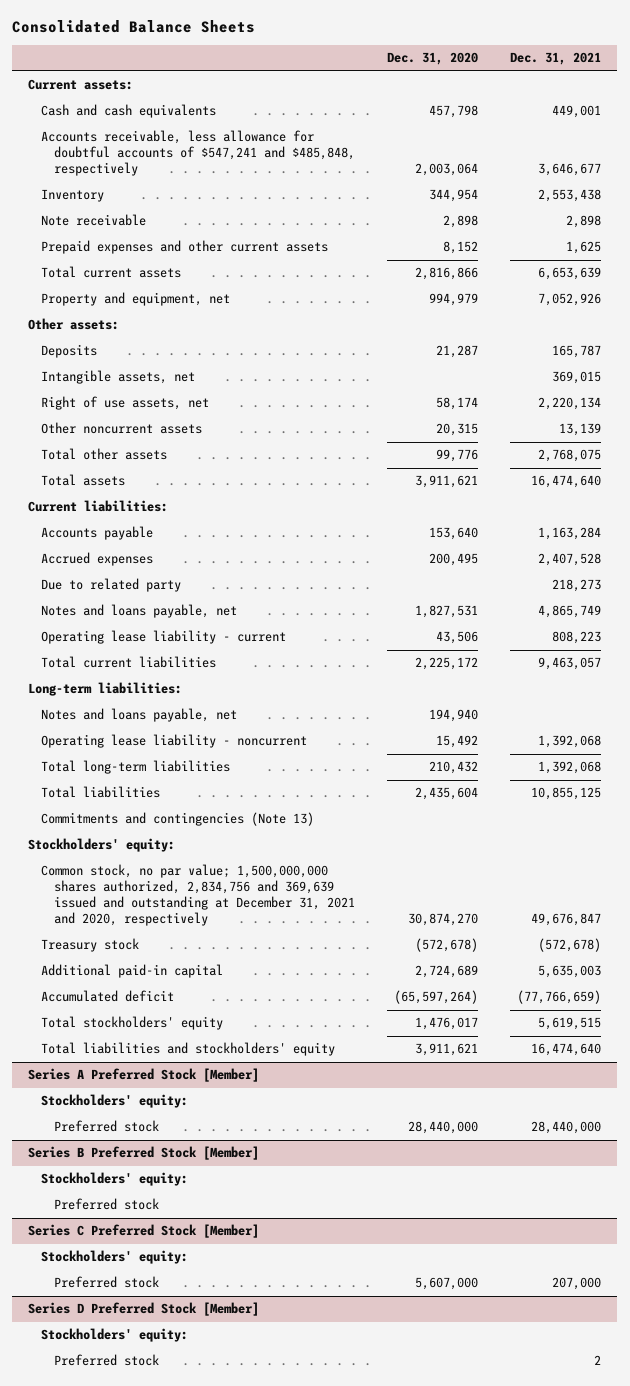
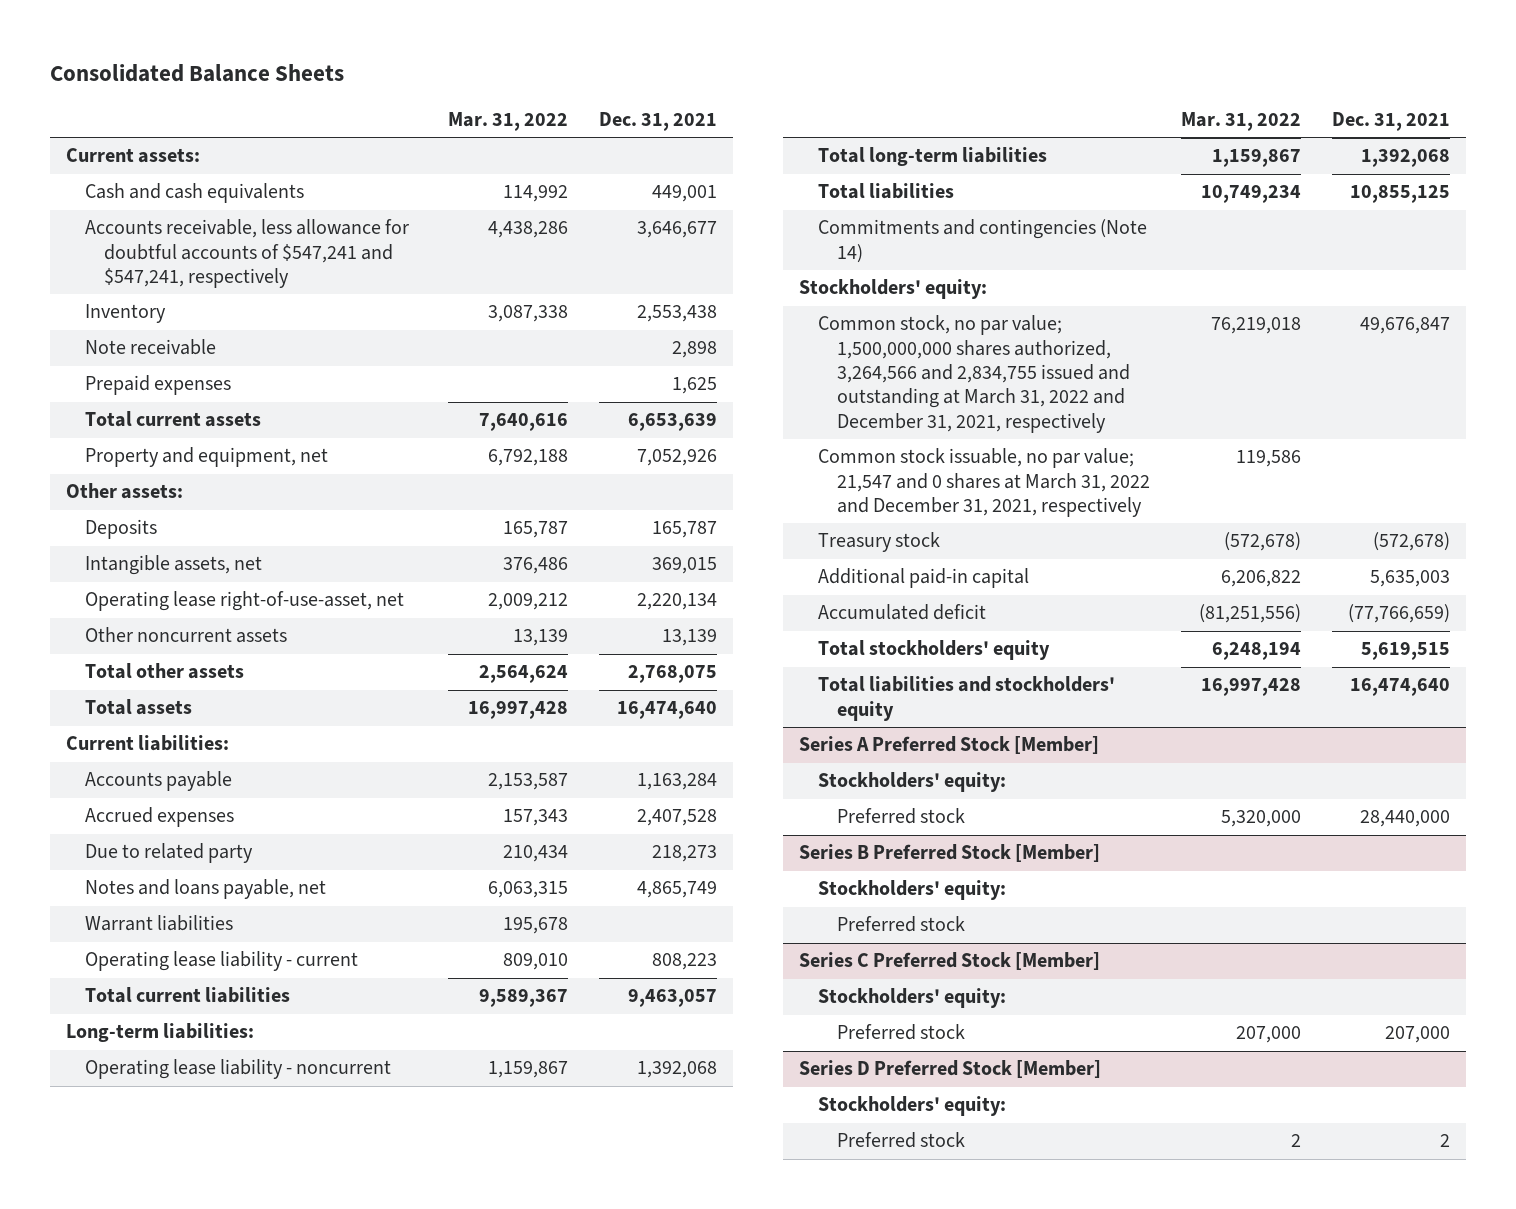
[386,52,478,66] Dec. 31, 2020 -> none
none -> [447,112,568,132] Mar. 31, 2022
[41,130,355,177] Accounts receivable, less allowance for doubtful accounts of $547,241 and $485,848, respectively -> [84,219,409,289] Accounts receivable, less allowance for doubtful accounts of $547,241 and $547,241, respectively
[41,240,329,255] Prepaid expenses and other current assets -> [84,375,231,396] Prepaid expenses
[41,396,210,411] Right of use assets, net -> [84,591,404,612] Operating lease right-of-use-asset, net
none -> [84,915,233,932] Warrant liabilities
[41,708,238,723] Notes and loans payable, net -> none
[41,812,315,827] Commitments and contingencies (Note 13) -> [817,219,1147,263] Commitments and contingencies (Note 14)
[41,864,355,927] Common stock, no par value; 1,500,000,000 shares authorized, 2,834,756 and 369,639 issued and outstanding at December 31, 2021 and 2020, respectively -> [817,315,1130,433] Common stock, no par value; 1,500,000,000 shares authorized, 3,264,566 and 2,834,755 issued and outstanding at March 31, 2022 and December 31, 2021, respectively
none -> [817,448,1150,518] Common stock issuable, no par value; 21,547 and 0 shares at March 31, 2022 and December 31, 2021, respectively

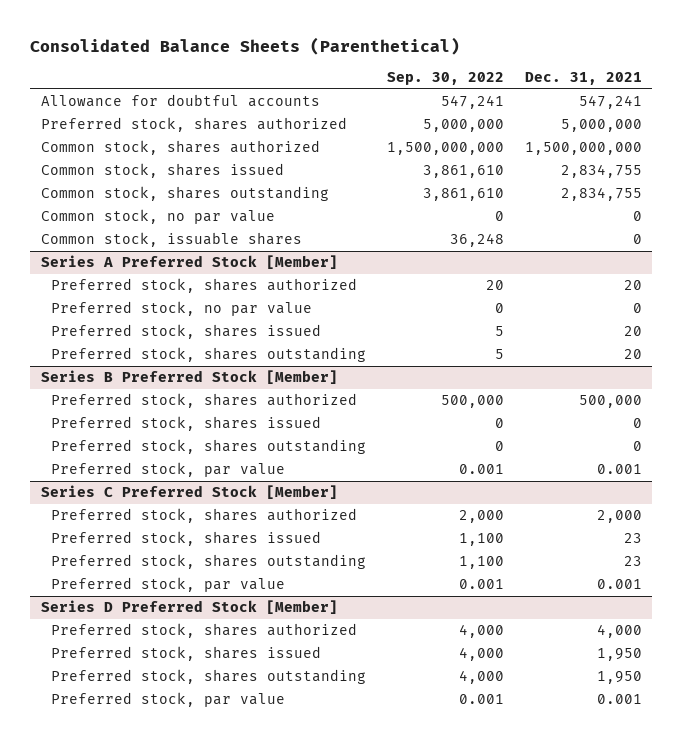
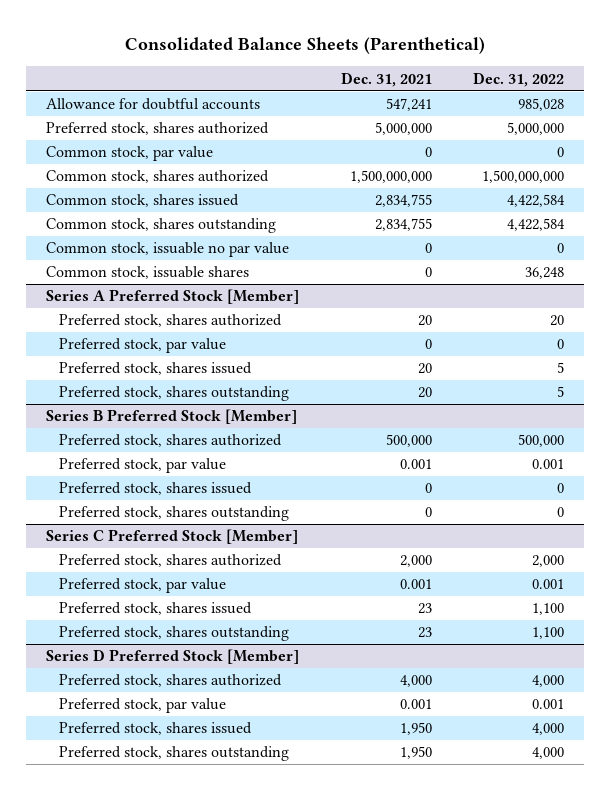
[387,71,505,85] Sep. 30, 2022 -> none
none -> [472,71,564,87] Dec. 31, 2022
none -> [46,146,214,162] Common stock, par value
[40,209,275,225] Common stock, no par value -> [46,242,290,258] Common stock, issuable no par value
[51,301,313,317] Preferred stock, no par value -> [59,338,227,354] Preferred stock, par value
[51,462,286,478] Preferred stock, par value -> [59,458,227,474] Preferred stock, par value
[51,577,286,593] Preferred stock, par value -> [59,578,227,594] Preferred stock, par value
[51,692,286,708] Preferred stock, par value -> [59,698,227,714] Preferred stock, par value

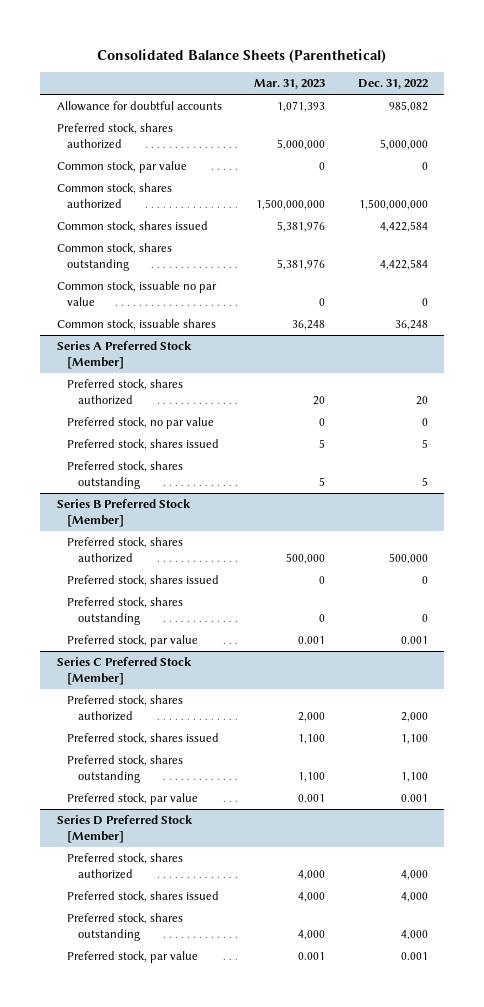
[340,71,432,87] Dec. 31, 2021 -> none
none -> [254,79,326,90] Mar. 31, 2023
[517,98,564,112] 985,028 -> [388,101,428,113] 985,082
[59,338,227,354] Preferred stock, par value -> [67,417,215,430] Preferred stock, no par value
[59,458,227,474] Preferred stock, par value -> [67,635,199,648] Preferred stock, par value
[59,578,227,594] Preferred stock, par value -> [67,793,199,806] Preferred stock, par value
[59,698,227,714] Preferred stock, par value -> [67,951,199,964] Preferred stock, par value

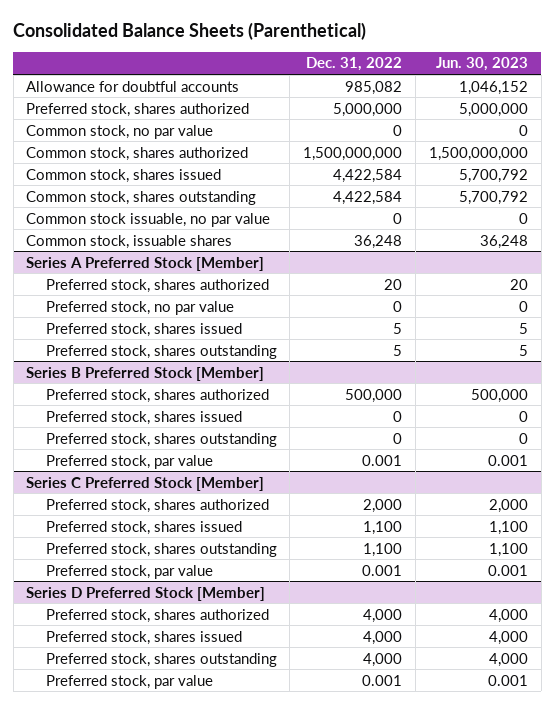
[254,79,326,90] Mar. 31, 2023 -> none
none -> [435,57,528,72] Jun. 30, 2023
[56,161,187,174] Common stock, par value -> [26,124,214,139] Common stock, no par value
[56,281,217,306] Common stock, issuable no par value -> [26,212,271,227] Common stock issuable, no par value

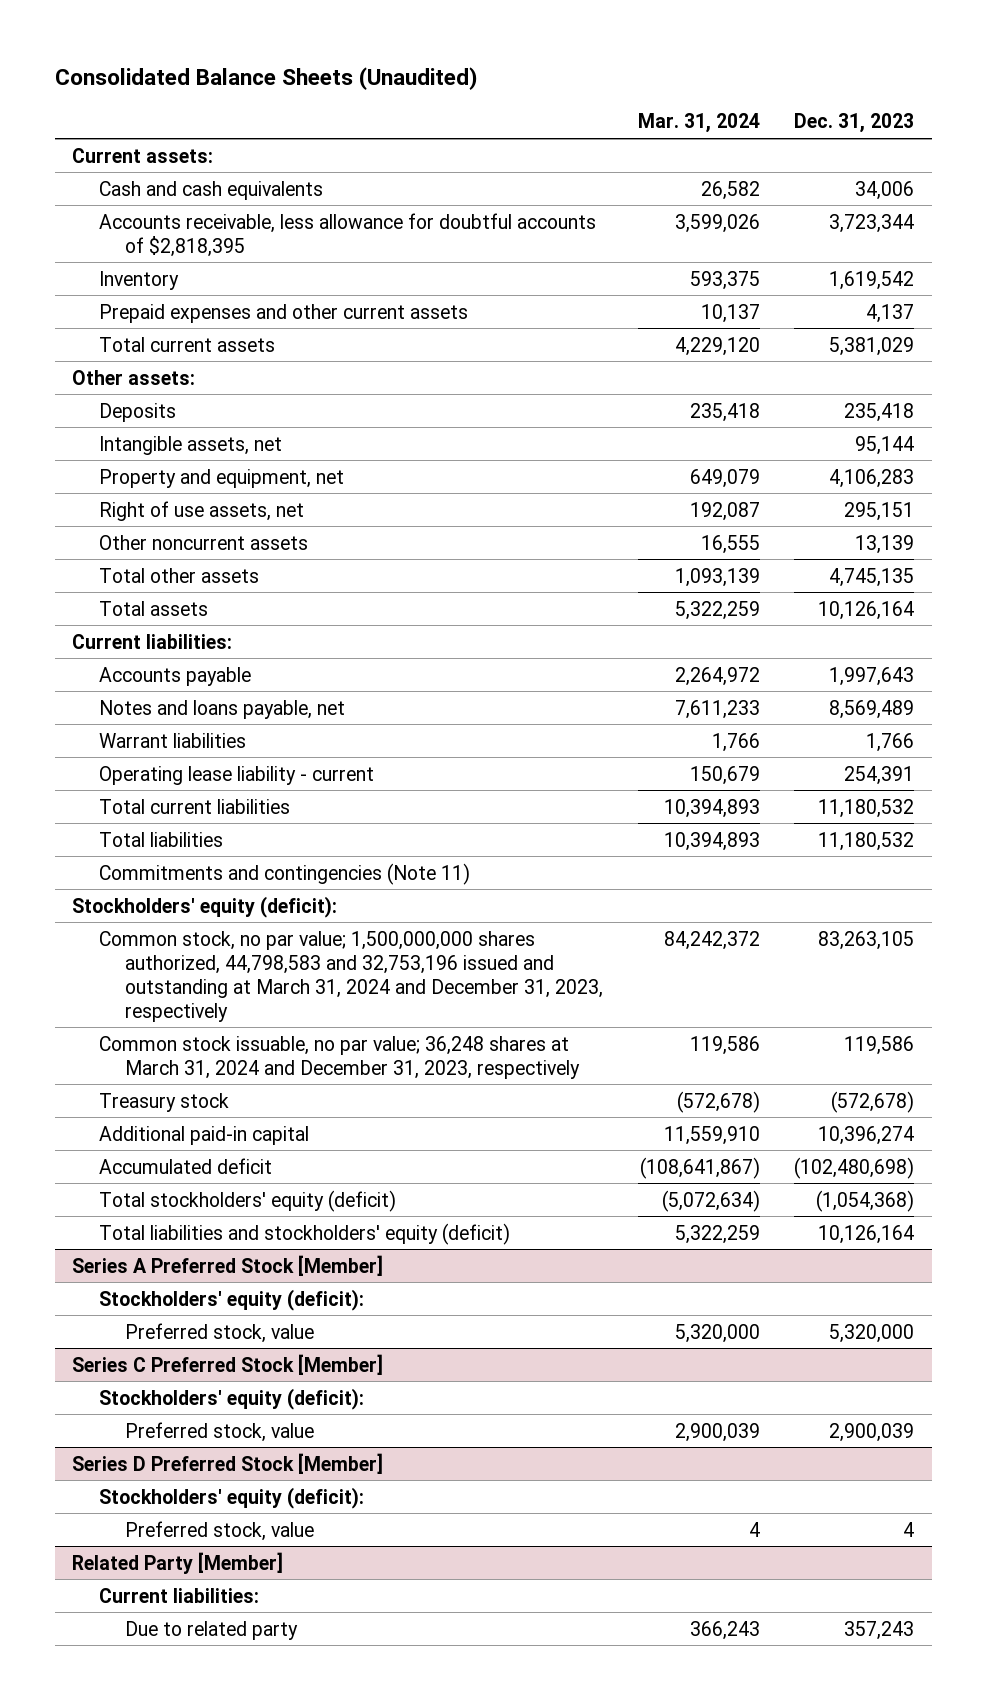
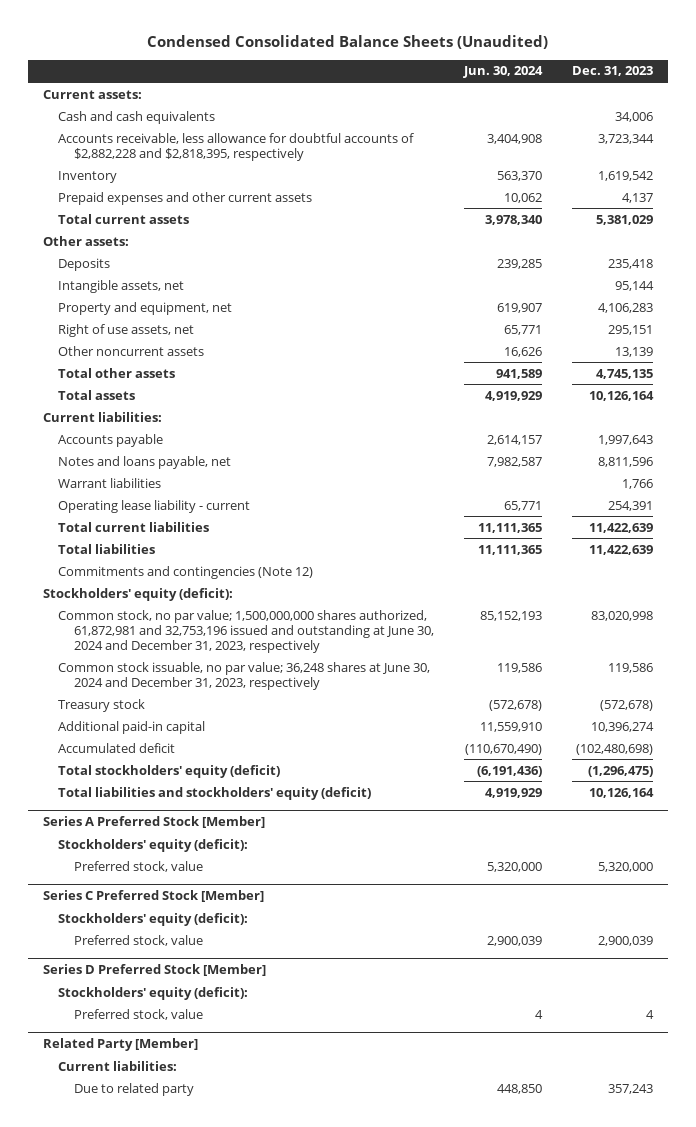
[55,67,478,91] Consolidated Balance Sheets (Unaudited) -> [147,35,549,50] Condensed Consolidated Balance Sheets (Unaudited)
[637,113,760,134] Mar. 31, 2024 -> none
none -> [462,66,543,79] Jun. 30, 2024
[98,212,596,257] Accounts receivable, less allowance for doubtful accounts of $2,818,395 -> [58,132,415,161] Accounts receivable, less allowance for doubtful accounts of $2,882,228 and $2,818,395, respectively
[829,699,915,719] 8,569,489 -> [598,456,654,467] 8,811,596
[818,798,915,818] 11,180,532 -> [589,522,654,533] 11,422,639
[818,831,915,851] 11,180,532 -> [589,544,654,555] 11,422,639
[98,862,470,885] Commitments and contingencies (Note 11) -> [58,565,314,579] Commitments and contingencies (Note 12)
[98,930,604,1022] Common stock, no par value; 1,500,000,000 shares authorized, 44,798,583 and 32,753,196 issued and outstanding at March 31, 2024 and December 31, 2023, respectively -> [58,609,434,653] Common stock, no par value; 1,500,000,000 shares authorized, 61,872,981 and 32,753,196 issued and outstanding at June 30, 2024 and December 31, 2023, respectively
[818,930,915,950] 83,263,105 -> [591,610,654,621] 83,020,998
[98,1035,581,1079] Common stock issuable, no par value; 36,248 shares at March 31, 2024 and December 31, 2023, respectively -> [58,661,431,690] Common stock issuable, no par value; 36,248 shares at June 30, 2024 and December 31, 2023, respectively
[816,1189,915,1212] (1,054,368) -> [588,765,654,777] (1,296,475)

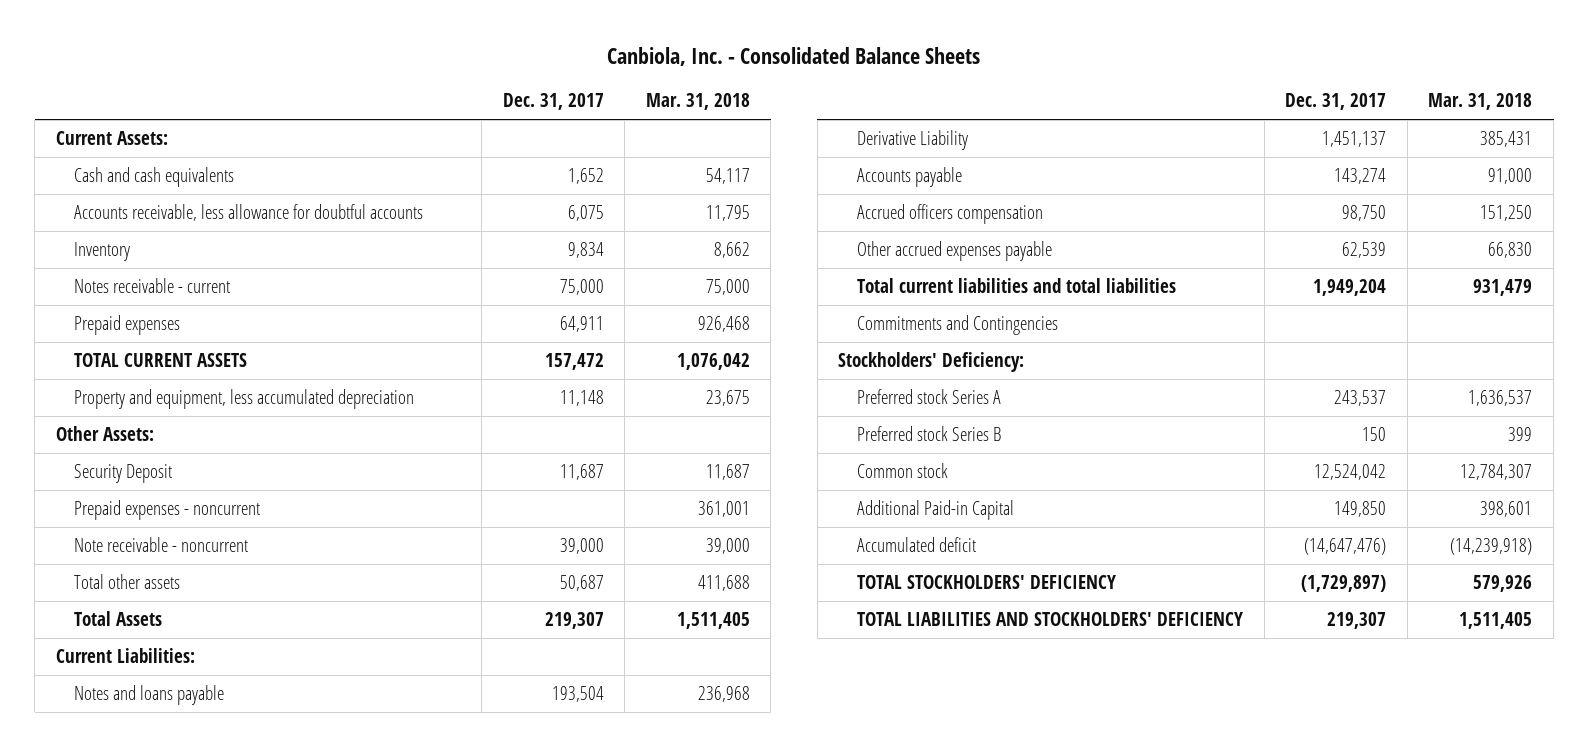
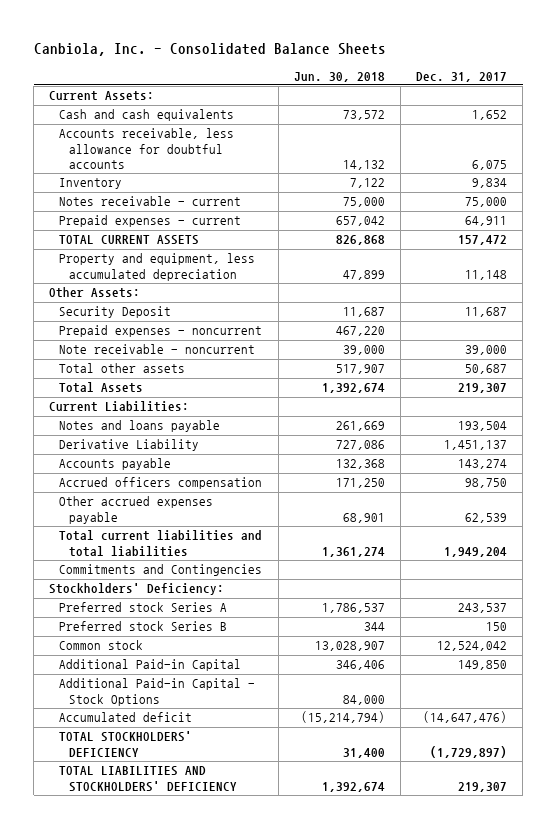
[645,93,750,111] Mar. 31, 2018 -> none
none -> [293,71,385,82] Jun. 30, 2018
[74,315,181,336] Prepaid expenses -> [59,215,242,228] Prepaid expenses - current
none -> [59,678,256,706] Additional Paid-in Capital - Stock Options

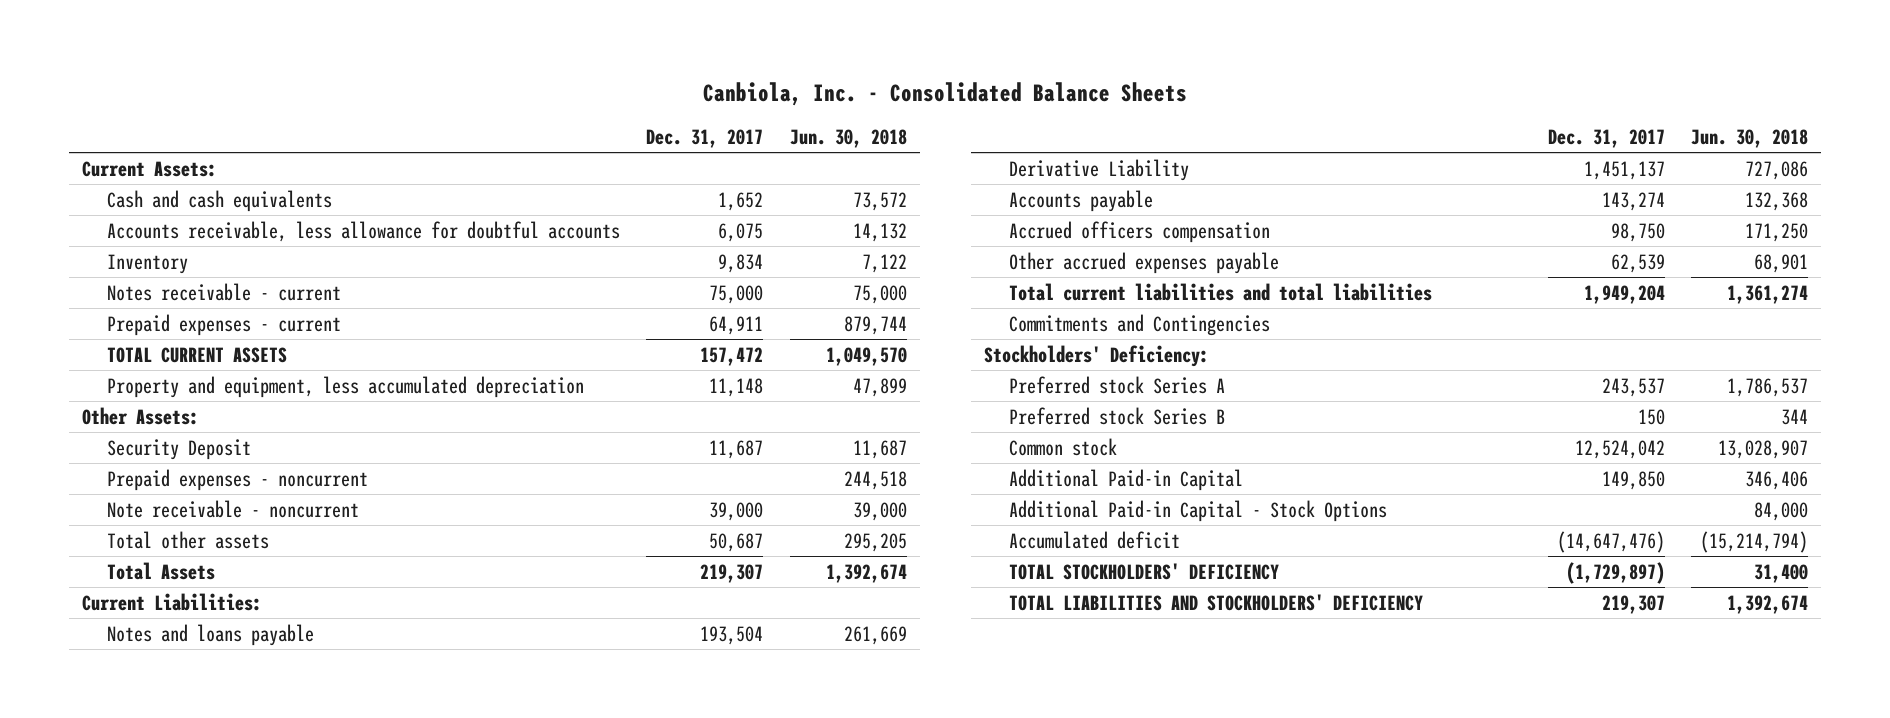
[335,216,385,227] 657,042 -> [843,315,907,335] 879,744
[335,235,385,246] 826,868 -> [825,346,907,366] 1,049,570
[335,326,385,337] 467,220 -> [843,470,907,490] 244,518
[335,364,385,375] 517,907 -> [843,532,907,552] 295,205

